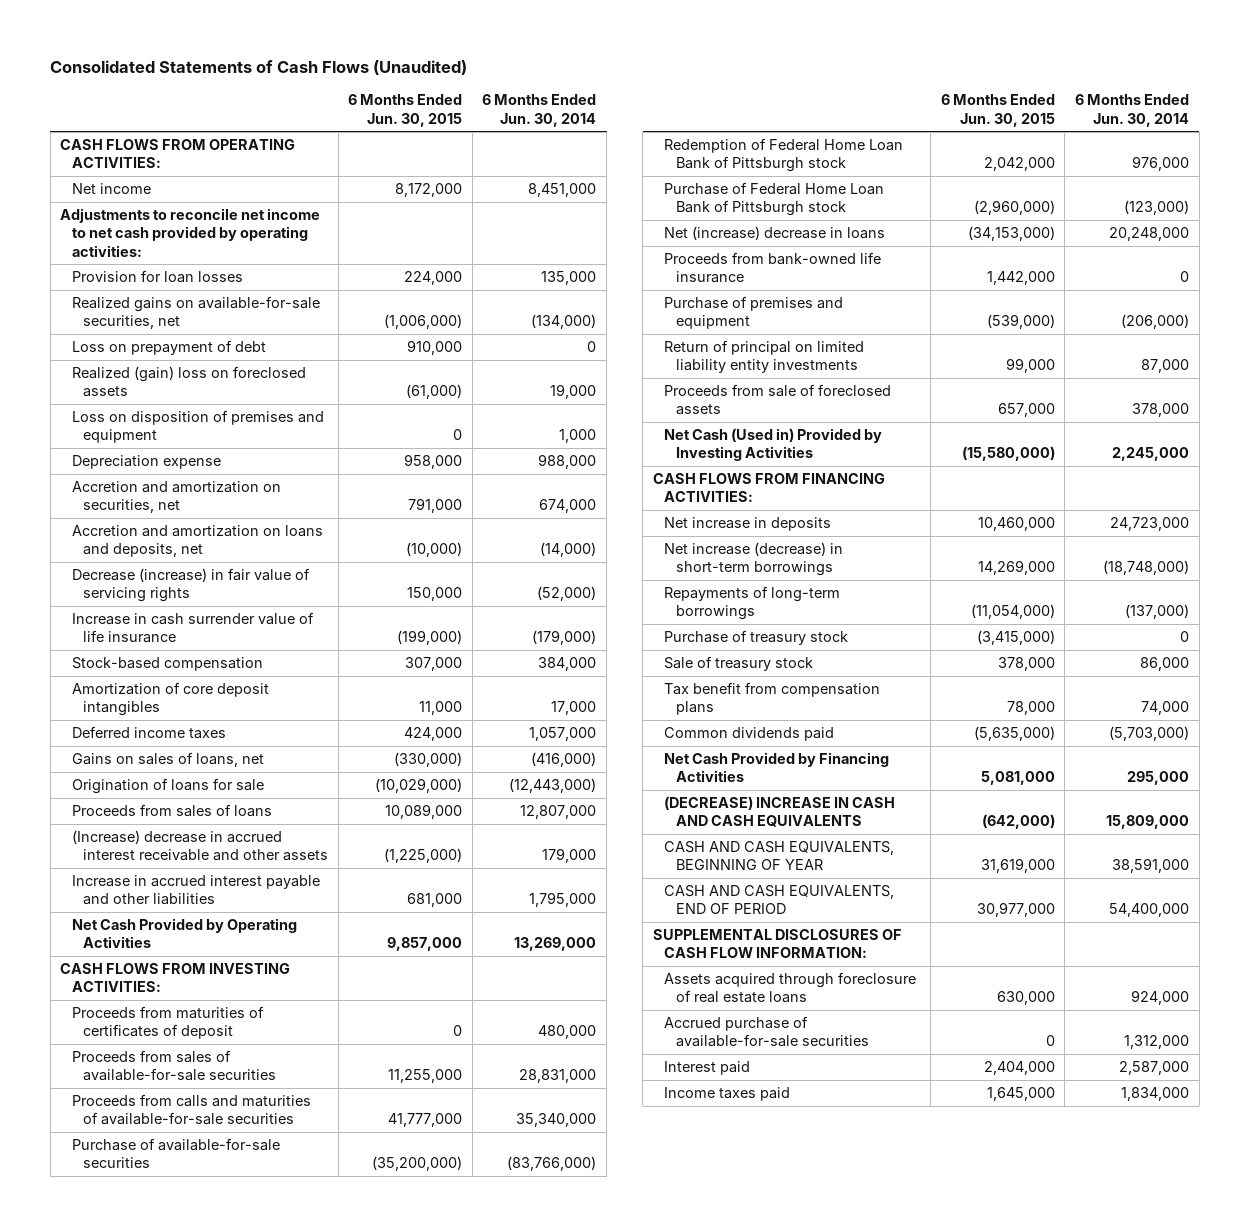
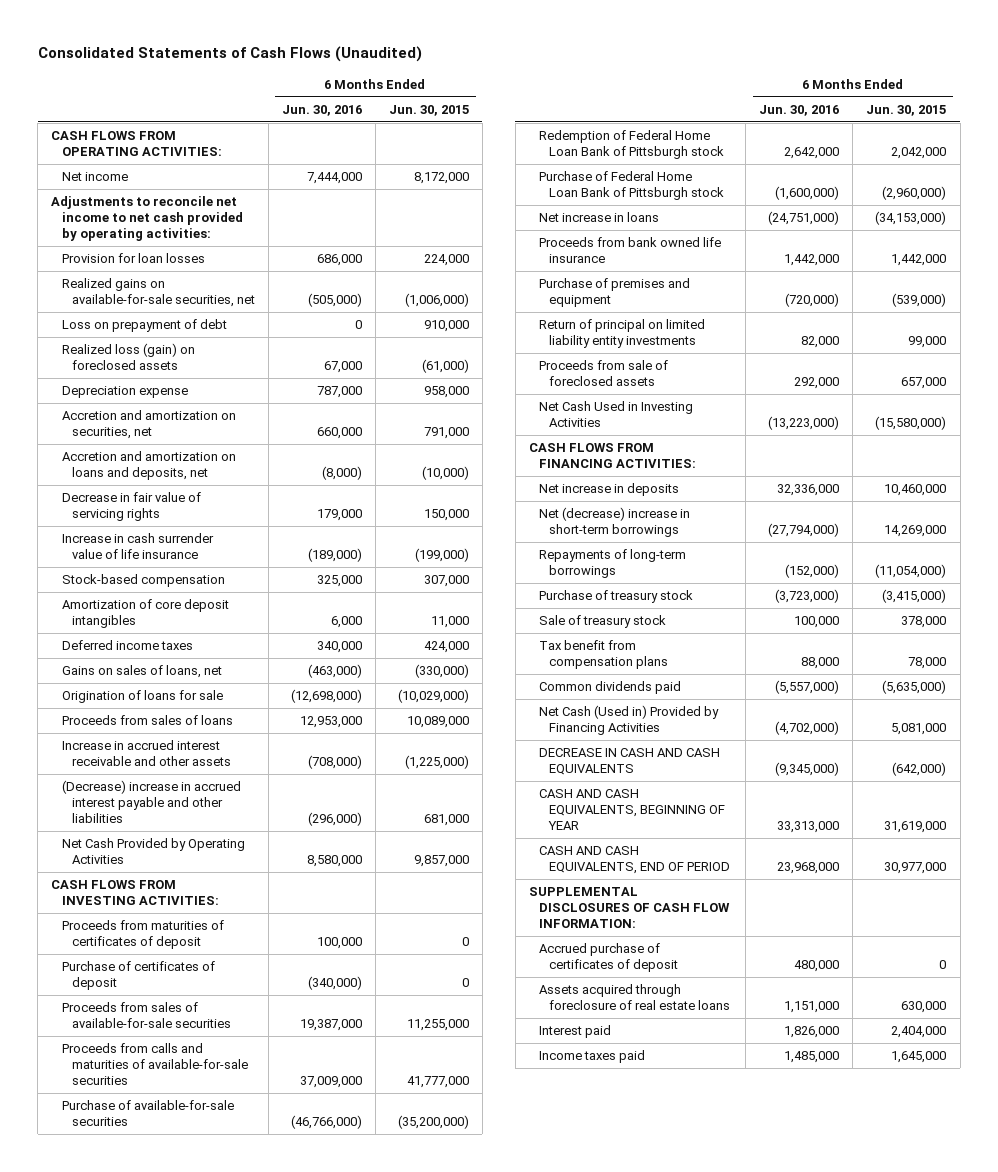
[482,94,597,127] 6 Months Ended Jun. 30, 2014 -> none
none -> [281,104,362,116] Jun. 30, 2016
[71,410,324,444] Loss on disposition of premises and equipment -> none
[71,366,306,398] Realized (gain) loss on foreclosed assets -> [61,343,195,371] Realized loss (gain) on foreclosed assets
[71,568,310,603] Decrease (increase) in fair value of servicing rights -> [61,492,201,522] Decrease in fair value of servicing rights
[71,830,329,862] (Increase) decrease in accrued interest receivable and other assets -> [61,740,231,767] Increase in accrued interest receivable and other assets
[71,875,320,906] Increase in accrued interest payable and other liabilities -> [61,780,241,824] (Decrease) increase in accrued interest payable and other liabilities
none -> [61,961,215,991] Purchase of certificates of deposit
[664,226,886,241] Net (increase) decrease in loans -> [539,212,660,223] Net increase in loans
[664,252,882,284] Proceeds from bank-owned life insurance -> [539,237,722,264] Proceeds from bank owned life insurance
[664,428,883,462] Net Cash (Used in) Provided by Investing Activities -> [539,401,694,428] Net Cash Used in Investing Activities
[664,542,844,577] Net increase (decrease) in short-term borrowings -> [539,507,691,538] Net (decrease) increase in short-term borrowings
[664,752,890,783] Net Cash Provided by Financing Activities -> [539,705,720,736] Net Cash (Used in) Provided by Financing Activities
[664,796,896,828] (DECREASE) INCREASE IN CASH AND CASH EQUIVALENTS -> [539,748,721,776] DECREASE IN CASH AND CASH EQUIVALENTS
none -> [539,943,679,973] Accrued purchase of certificates of deposit
[664,1016,869,1048] Accrued purchase of available-for-sale securities -> none

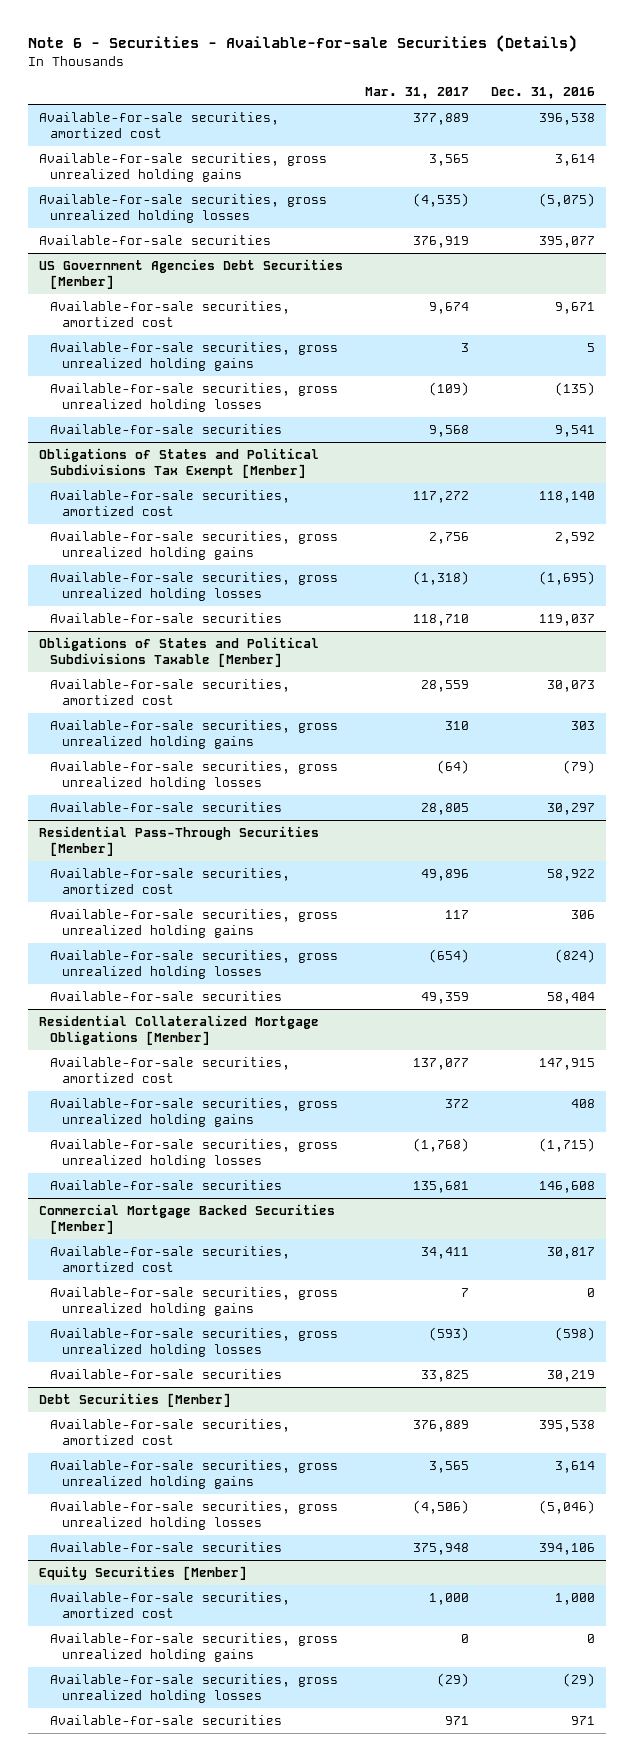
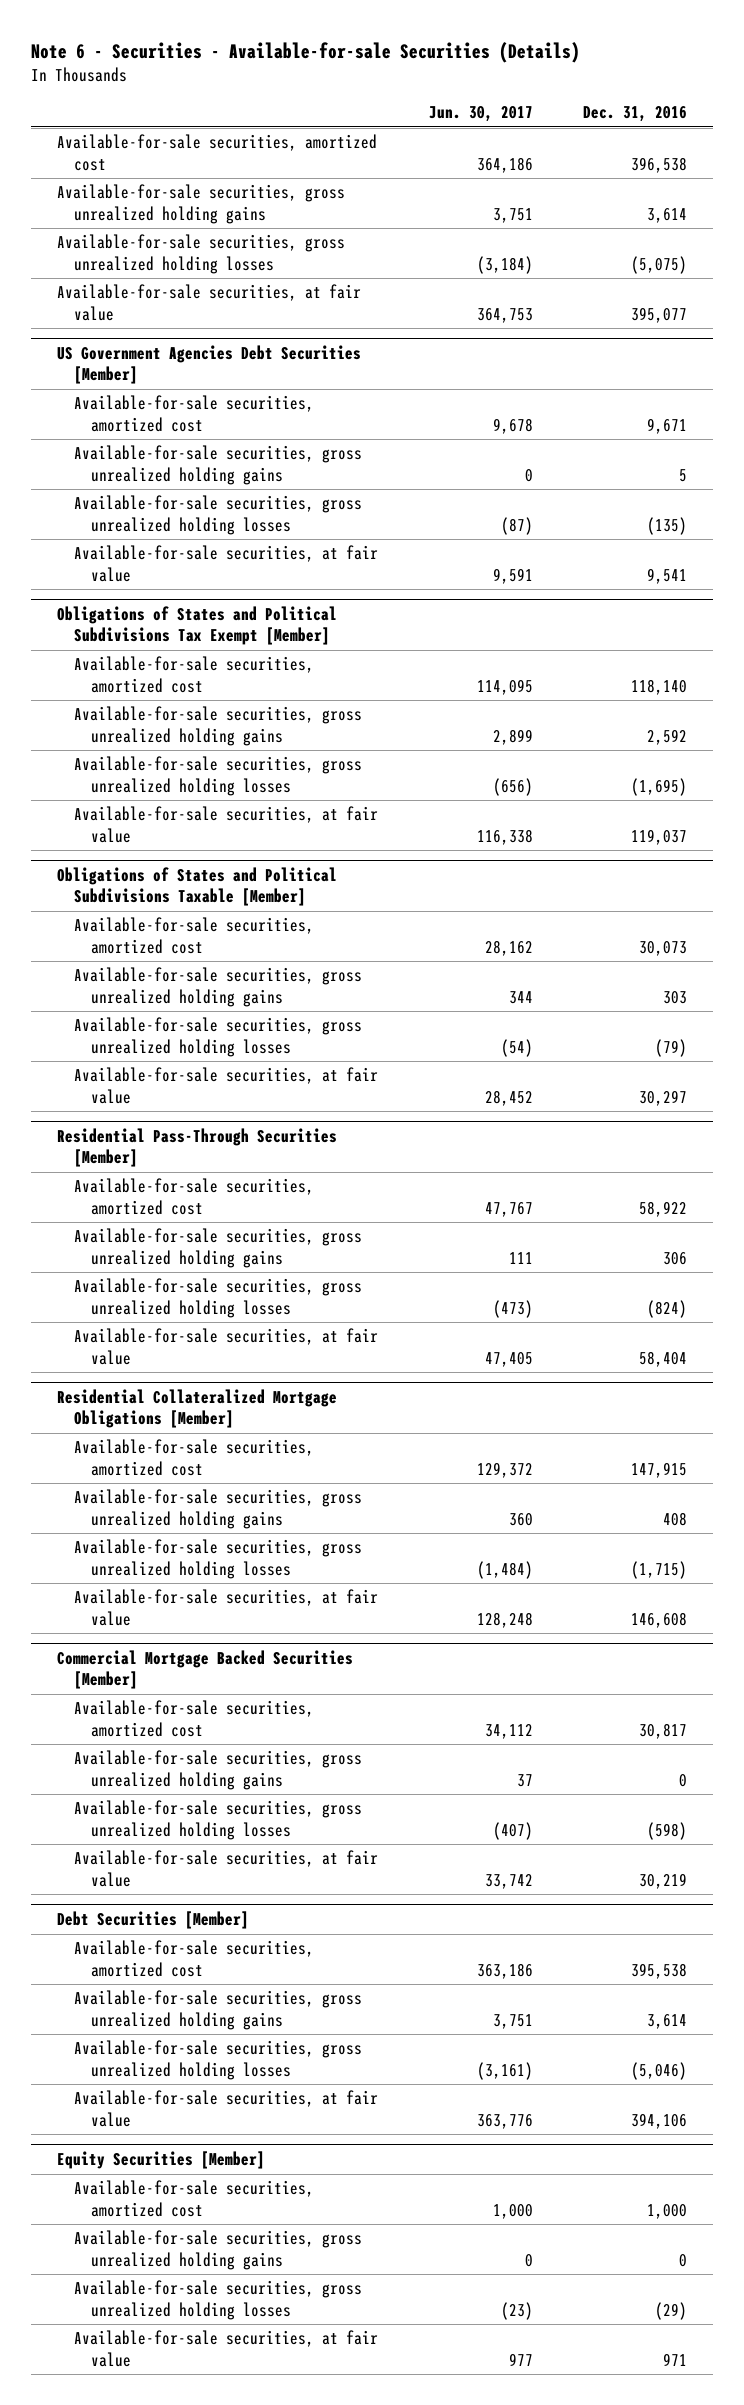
[364,87,469,100] Mar. 31, 2017 -> none
none -> [428,106,533,123] Jun. 30, 2017
[38,235,271,246] Available-for-sale securities -> [56,284,361,321] Available-for-sale securities, at fair value
[50,424,283,435] Available-for-sale securities -> [73,545,378,582] Available-for-sale securities, at fair value
[50,613,283,624] Available-for-sale securities -> [73,806,378,843] Available-for-sale securities, at fair value
[50,802,283,813] Available-for-sale securities -> [73,1067,378,1104] Available-for-sale securities, at fair value
[50,991,283,1002] Available-for-sale securities -> [73,1328,378,1365] Available-for-sale securities, at fair value
[50,1180,283,1191] Available-for-sale securities -> [73,1589,378,1626] Available-for-sale securities, at fair value
[50,1369,283,1380] Available-for-sale securities -> [73,1850,378,1887] Available-for-sale securities, at fair value
[50,1542,283,1553] Available-for-sale securities -> [73,2090,378,2127] Available-for-sale securities, at fair value
[50,1715,283,1726] Available-for-sale securities -> [73,2330,378,2367] Available-for-sale securities, at fair value

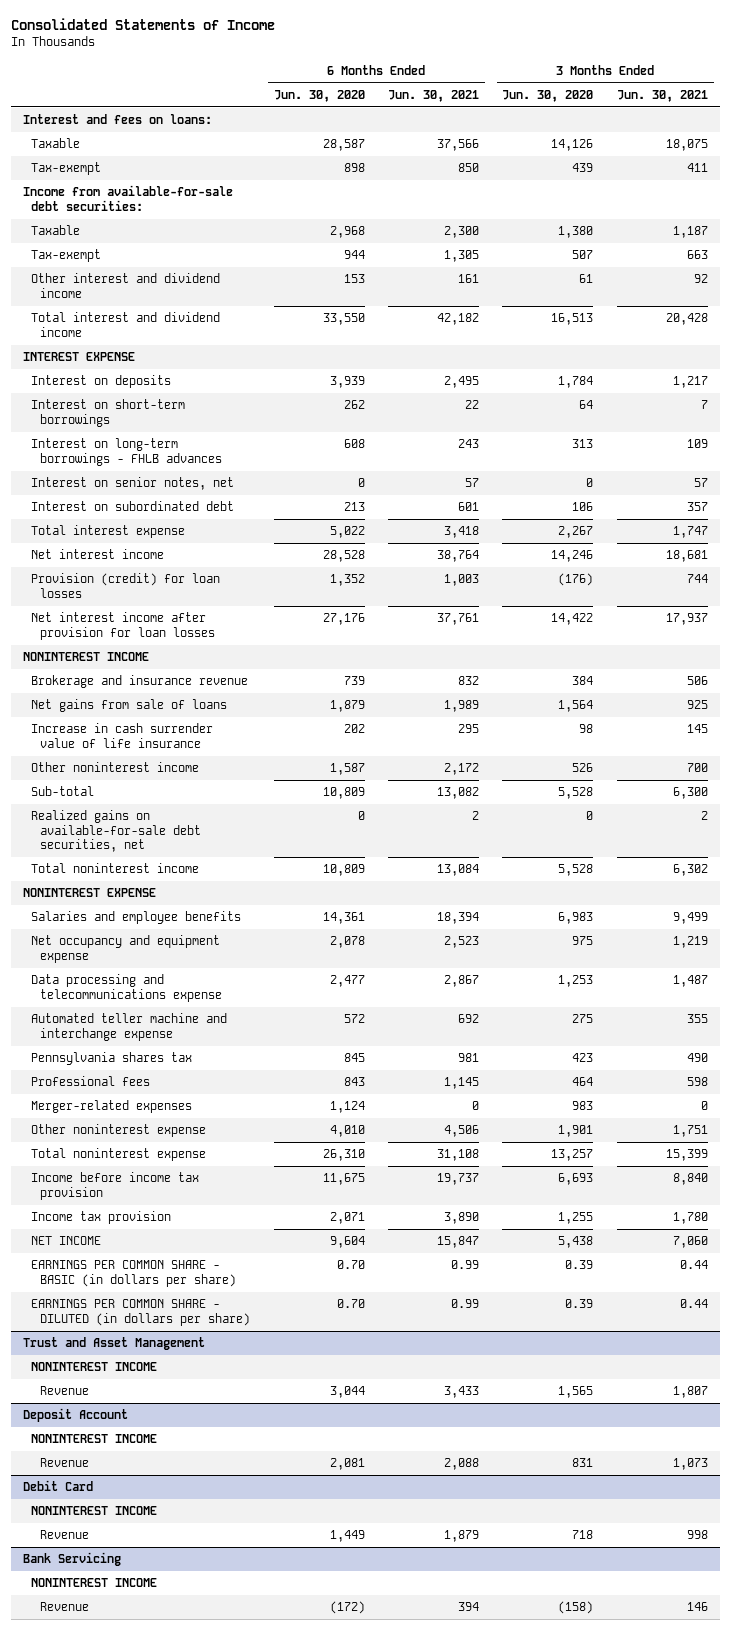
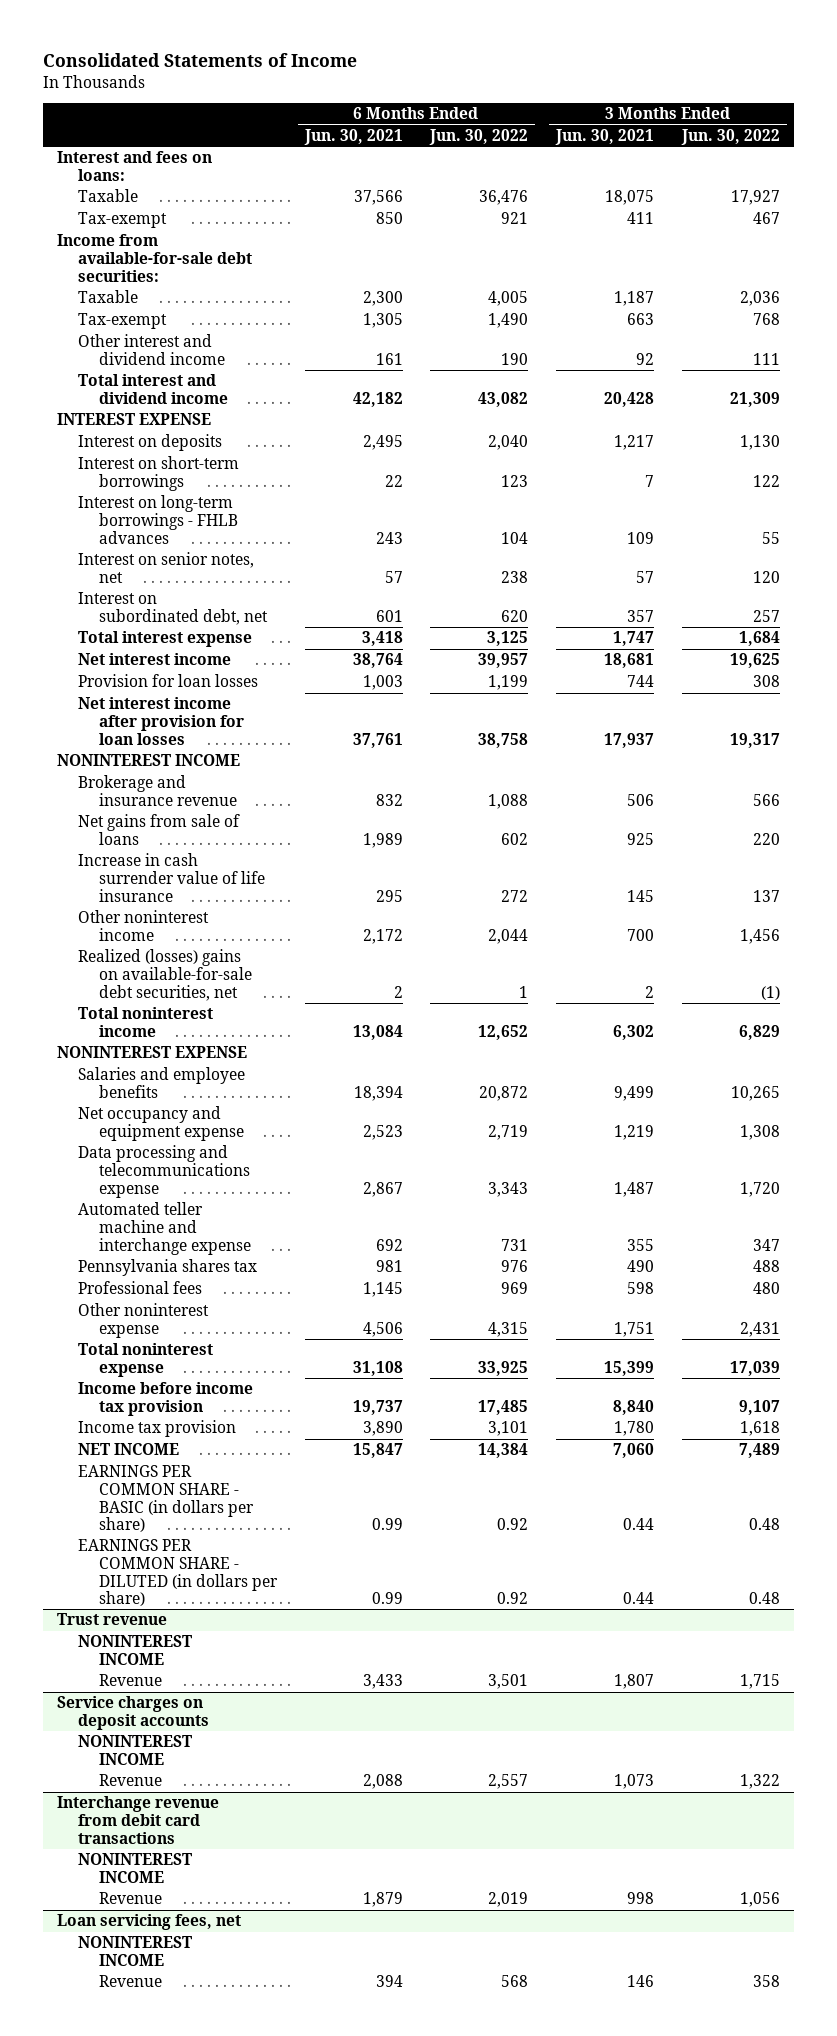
[273,90,365,103] Jun. 30, 2020 -> none
[502,90,594,103] Jun. 30, 2020 -> none
none -> [429,128,529,145] Jun. 30, 2022
none -> [681,128,781,145] Jun. 30, 2022
[31,501,235,512] Interest on subordinated debt -> [77,592,268,625] Interest on subordinated debt, net
[31,573,221,598] Provision (credit) for loan losses -> [77,674,258,688] Provision for loan losses
[31,786,95,797] Sub-total -> none
[31,810,202,853] Realized gains on available-for-sale debt securities, net -> [77,949,252,1001] Realized (losses) gains on available-for-sale debt securities, net
[31,1100,193,1114] Merger-related expenses -> none
[22,1337,205,1351] Trust and Asset Management -> [57,1613,168,1626] Trust revenue
[22,1408,128,1423] Deposit Account -> [57,1696,209,1730] Service charges on deposit accounts
[22,1480,93,1492] Debit Card -> [57,1796,220,1844] Interchange revenue from debit card transactions
[22,1552,121,1567] Bank Servicing -> [57,1914,242,1931] Loan servicing fees, net

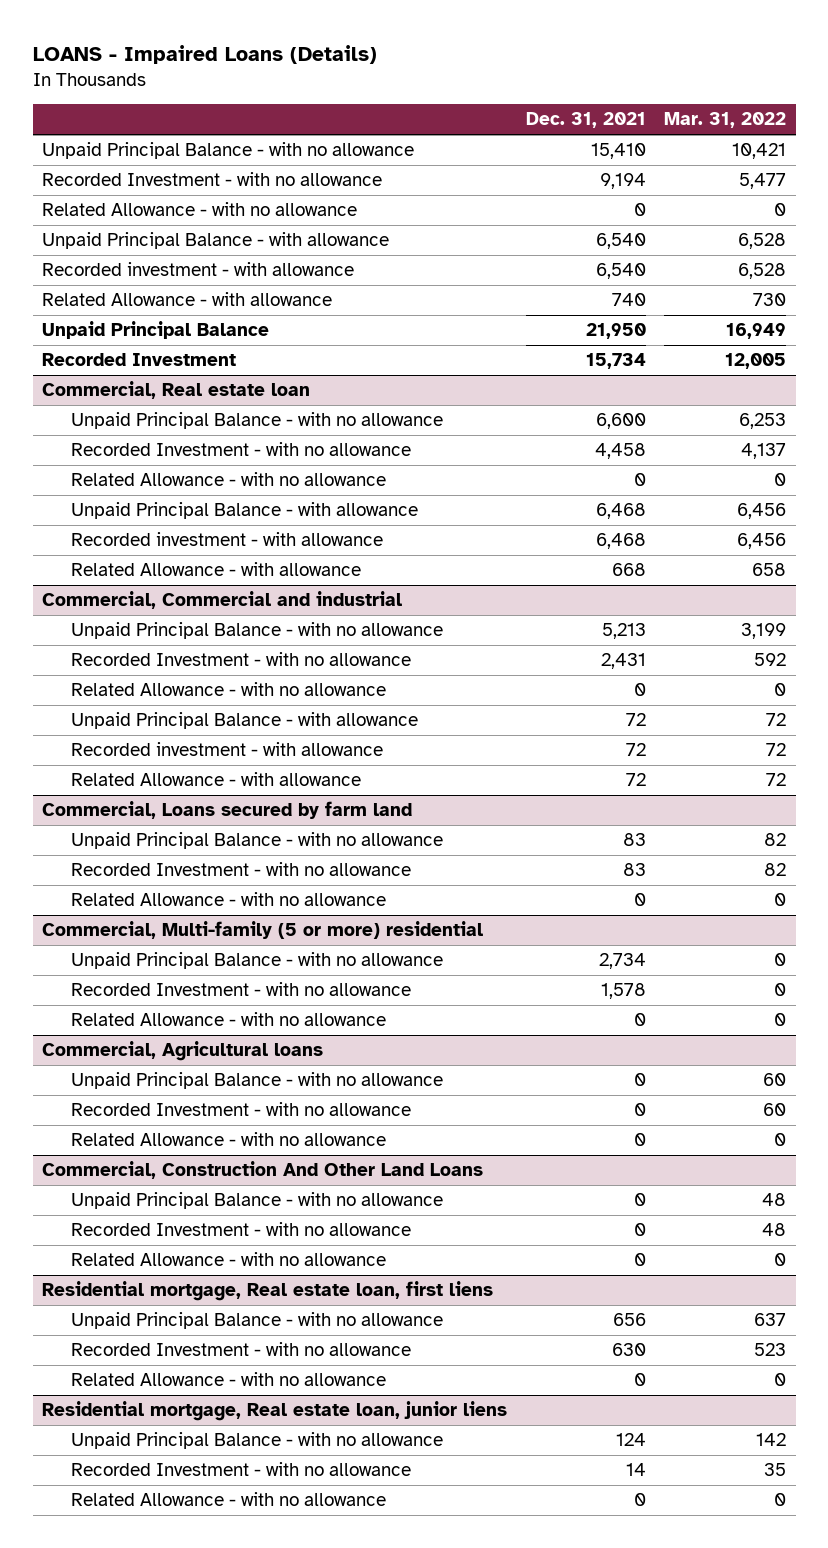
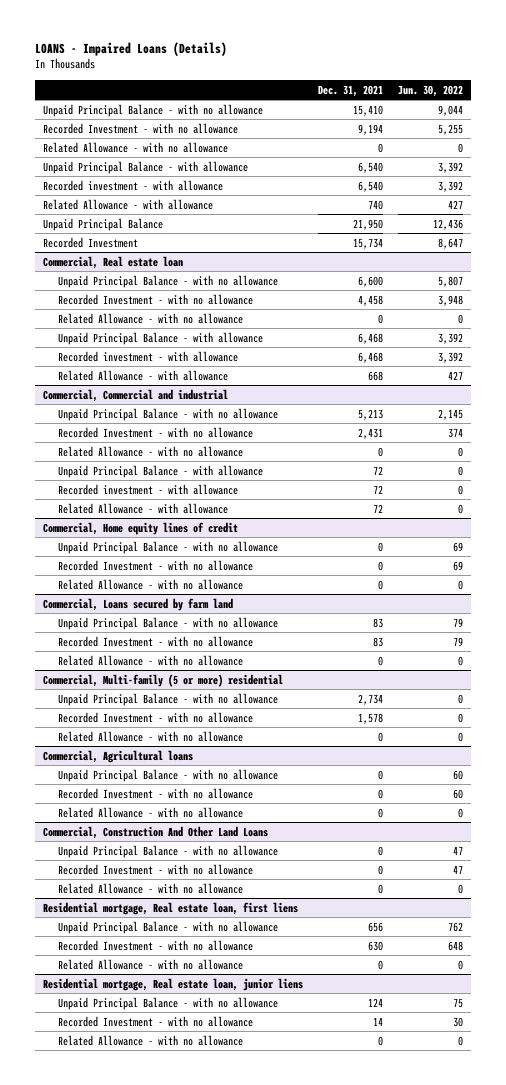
[664,112,787,129] Mar. 31, 2022 -> none
none -> [398,84,464,97] Jun. 30, 2022
none -> [42,521,238,535] Commercial, Home equity lines of credit
none -> [58,540,279,554] Unpaid Principal Balance - with no allowance
none -> [58,559,254,571] Recorded Investment - with no allowance
none -> [58,578,244,590] Related Allowance - with no allowance

